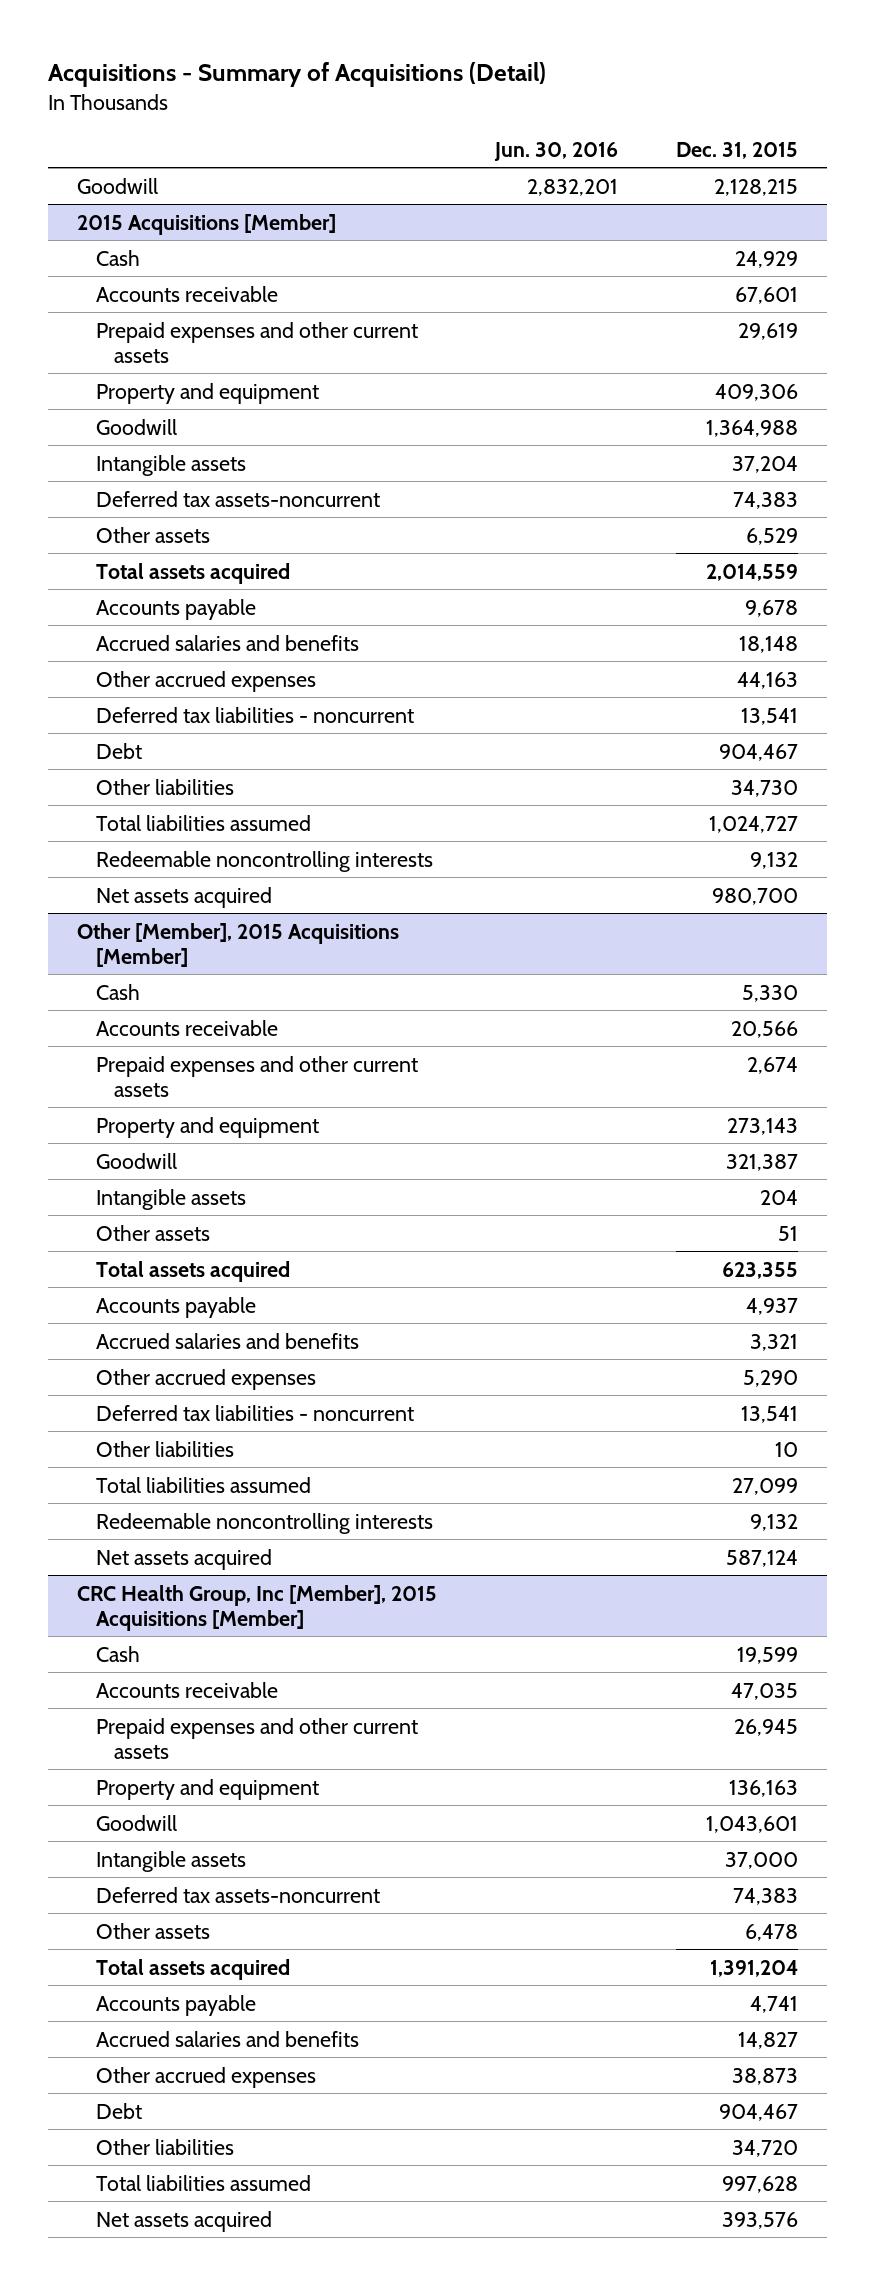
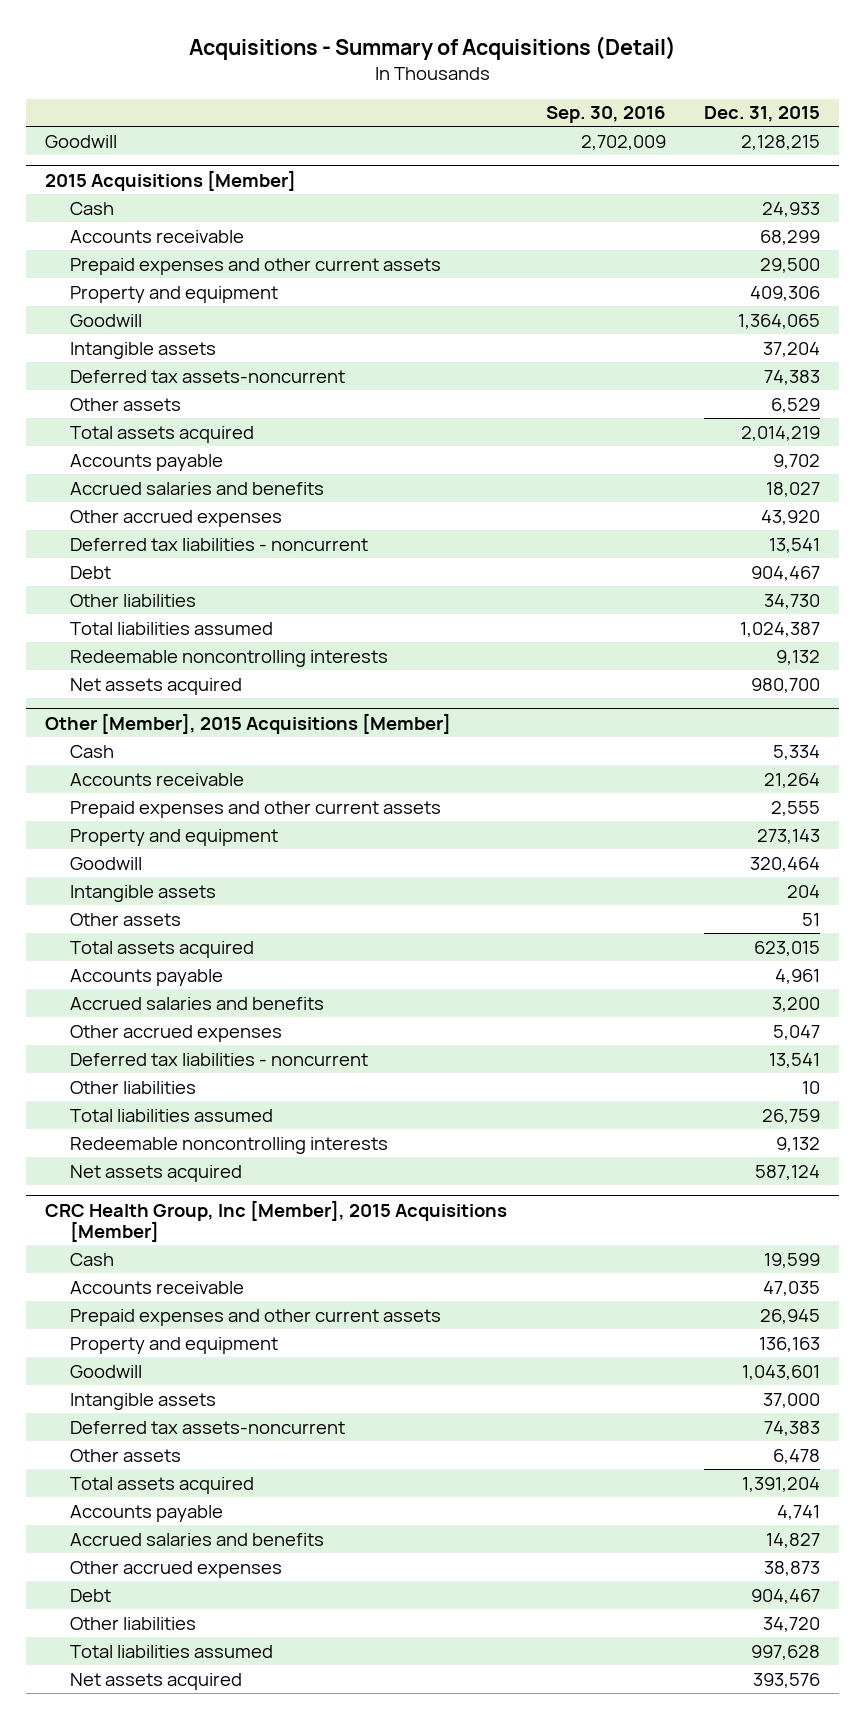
[494,141,619,161] Jun. 30, 2016 -> none
none -> [545,106,666,124] Sep. 30, 2016
[735,250,799,268] 24,929 -> [762,201,821,217] 24,933
[735,286,799,304] 67,601 -> [760,229,821,245] 68,299
[738,322,799,340] 29,619 -> [760,257,821,273] 29,500
[706,419,799,437] 1,364,988 -> [738,313,821,329] 1,364,065
[706,563,799,581] 2,014,559 -> [741,425,821,441] 2,014,219
[745,599,799,617] 9,678 -> [773,453,821,469] 9,702
[739,635,799,653] 18,148 -> [766,481,821,497] 18,027
[737,671,799,689] 44,163 -> [761,509,821,525] 43,920
[709,815,799,833] 1,024,727 -> [740,621,821,637] 1,024,387
[742,984,799,1002] 5,330 -> [773,744,821,760] 5,334
[731,1020,799,1038] 20,566 -> [764,772,821,788] 21,264
[747,1056,799,1074] 2,674 -> [771,800,821,816] 2,555
[726,1153,799,1171] 321,387 -> [750,856,821,872] 320,464
[722,1261,799,1279] 623,355 -> [754,940,821,956] 623,015
[746,1297,799,1315] 4,937 -> [775,968,821,984] 4,961
[750,1333,799,1351] 3,321 -> [772,996,821,1012] 3,200
[743,1369,799,1387] 5,290 -> [773,1024,821,1040] 5,047
[732,1477,799,1495] 27,099 -> [762,1108,821,1124] 26,759

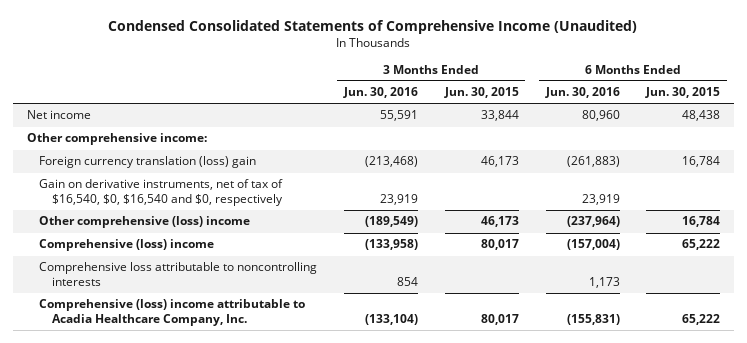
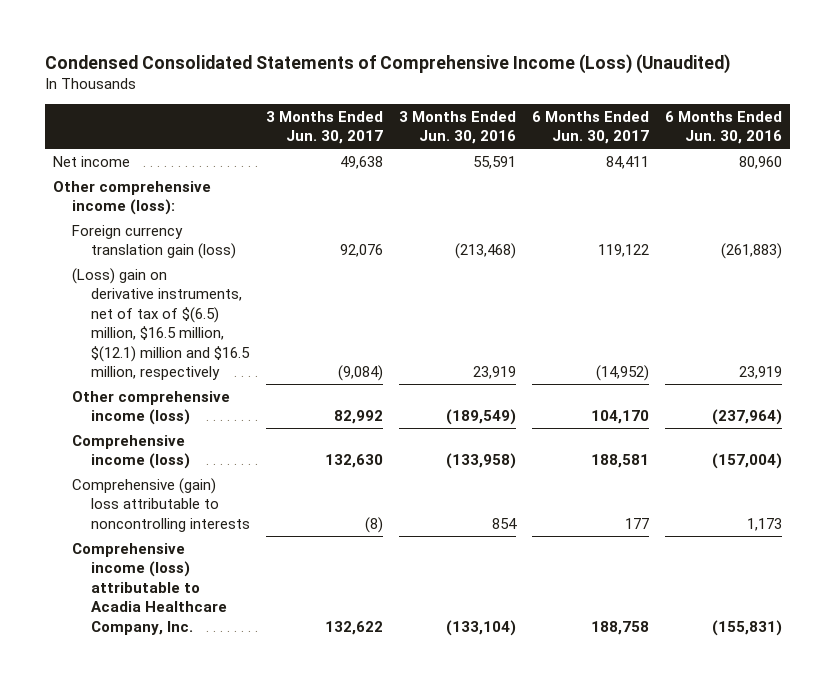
[108,20,638,35] Condensed Consolidated Statements of Comprehensive Income (Unaudited) -> [45,53,731,74] Condensed Consolidated Statements of Comprehensive Income (Loss) (Unaudited)
[443,87,519,99] Jun. 30, 2015 -> none
[645,87,721,99] Jun. 30, 2015 -> none
none -> [265,110,383,145] 3 Months Ended Jun. 30, 2017
none -> [532,110,650,145] 6 Months Ended Jun. 30, 2017
[26,133,207,146] Other comprehensive income: -> [53,180,212,216] Other comprehensive income (loss):
[39,156,257,169] Foreign currency translation (loss) gain -> [72,224,236,260] Foreign currency translation gain (loss)
[39,179,284,206] Gain on derivative instruments, net of tax of $16,540, $0, $16,540 and $0, respectively -> [72,267,250,381] (Loss) gain on derivative instruments, net of tax of $(6.5) million, $16.5 million, $(12.1) million and $16.5 million, respectively
[39,216,251,229] Other comprehensive (loss) income -> [72,390,231,426] Other comprehensive income (loss)
[39,239,215,252] Comprehensive (loss) income -> [72,434,190,470] Comprehensive income (loss)
[39,262,318,286] Comprehensive loss attributable to noncontrolling interests -> [72,477,250,532] Comprehensive (gain) loss attributable to noncontrolling interests
[39,299,306,326] Comprehensive (loss) income attributable to Acadia Healthcare Company, Inc. -> [72,542,227,635] Comprehensive income (loss) attributable to Acadia Healthcare Company, Inc.

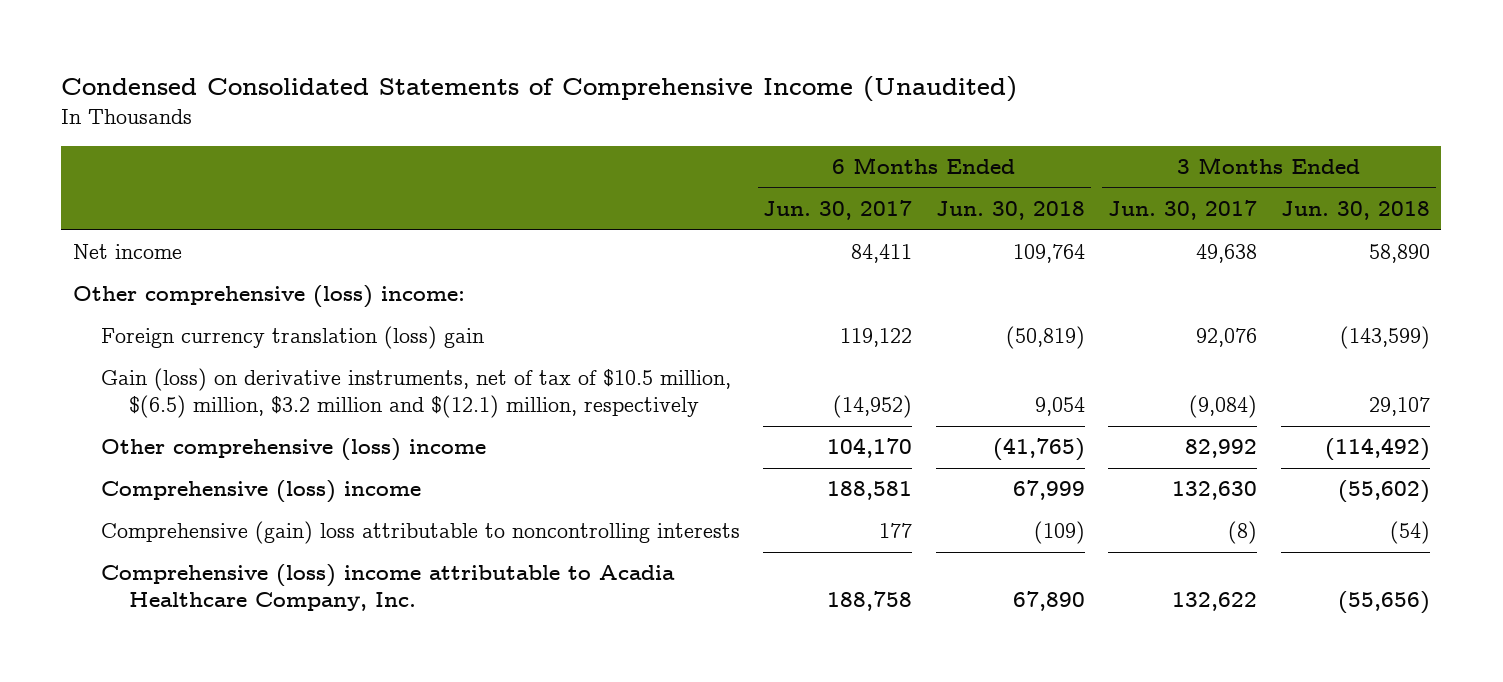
[45,53,731,74] Condensed Consolidated Statements of Comprehensive Income (Loss) (Unaudited) -> [61,75,1018,102] Condensed Consolidated Statements of Comprehensive Income (Unaudited)
[399,110,517,145] 3 Months Ended Jun. 30, 2016 -> none
[665,110,783,145] 6 Months Ended Jun. 30, 2016 -> none
none -> [935,201,1085,221] Jun. 30, 2018
none -> [1280,201,1430,221] Jun. 30, 2018
[53,180,212,216] Other comprehensive income (loss): -> [73,285,466,309] Other comprehensive (loss) income:
[72,224,236,260] Foreign currency translation gain (loss) -> [101,326,485,350] Foreign currency translation (loss) gain
[72,267,250,381] (Loss) gain on derivative instruments, net of tax of $(6.5) million, $16.5 million, $(12.1) million and $16.5 million, respectively -> [101,368,732,419] Gain (loss) on derivative instruments, net of tax of $10.5 million, $(6.5) million, $3.2 million and $(12.1) million, respectively
[72,390,231,426] Other comprehensive income (loss) -> [101,438,487,462] Other comprehensive (loss) income
[72,434,190,470] Comprehensive income (loss) -> [101,480,422,504] Comprehensive (loss) income
[72,542,227,635] Comprehensive income (loss) attributable to Acadia Healthcare Company, Inc. -> [101,564,676,612] Comprehensive (loss) income attributable to Acadia Healthcare Company, Inc.

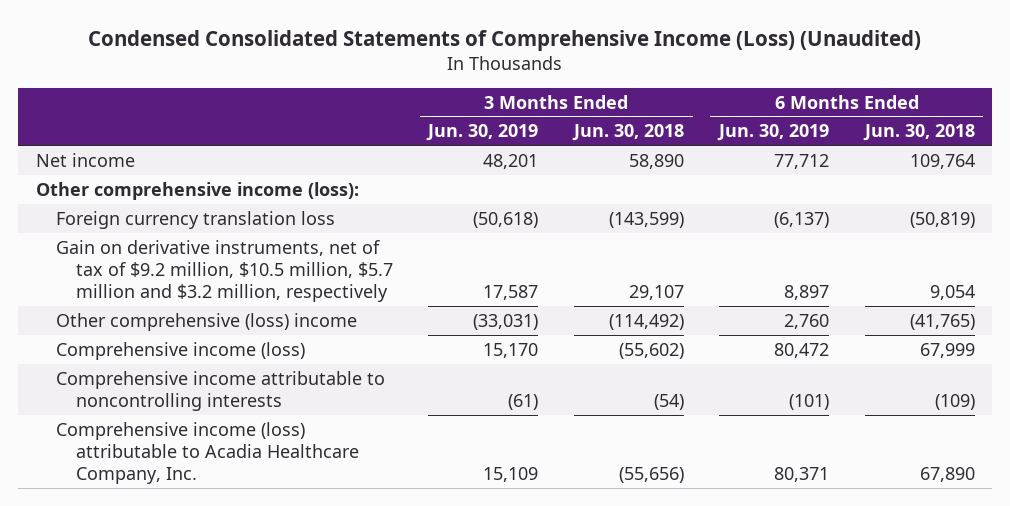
[61,75,1018,102] Condensed Consolidated Statements of Comprehensive Income (Unaudited) -> [88,29,922,51] Condensed Consolidated Statements of Comprehensive Income (Loss) (Unaudited)
[763,200,913,221] Jun. 30, 2017 -> none
[1108,200,1258,221] Jun. 30, 2017 -> none
none -> [426,124,539,142] Jun. 30, 2019
none -> [717,124,830,142] Jun. 30, 2019
[73,285,466,309] Other comprehensive (loss) income: -> [35,181,359,200] Other comprehensive income (loss):
[101,326,485,350] Foreign currency translation (loss) gain -> [55,210,335,229] Foreign currency translation loss
[101,368,732,419] Gain (loss) on derivative instruments, net of tax of $10.5 million, $(6.5) million, $3.2 million and $(12.1) million, respectively -> [55,239,394,303] Gain on derivative instruments, net of tax of $9.2 million, $10.5 million, $5.7 million and $3.2 million, respectively
[101,480,422,504] Comprehensive (loss) income -> [55,341,305,360] Comprehensive income (loss)
[101,521,741,545] Comprehensive (gain) loss attributable to noncontrolling interests -> [55,370,385,411] Comprehensive income attributable to noncontrolling interests
[101,564,676,612] Comprehensive (loss) income attributable to Acadia Healthcare Company, Inc. -> [55,421,360,485] Comprehensive income (loss) attributable to Acadia Healthcare Company, Inc.

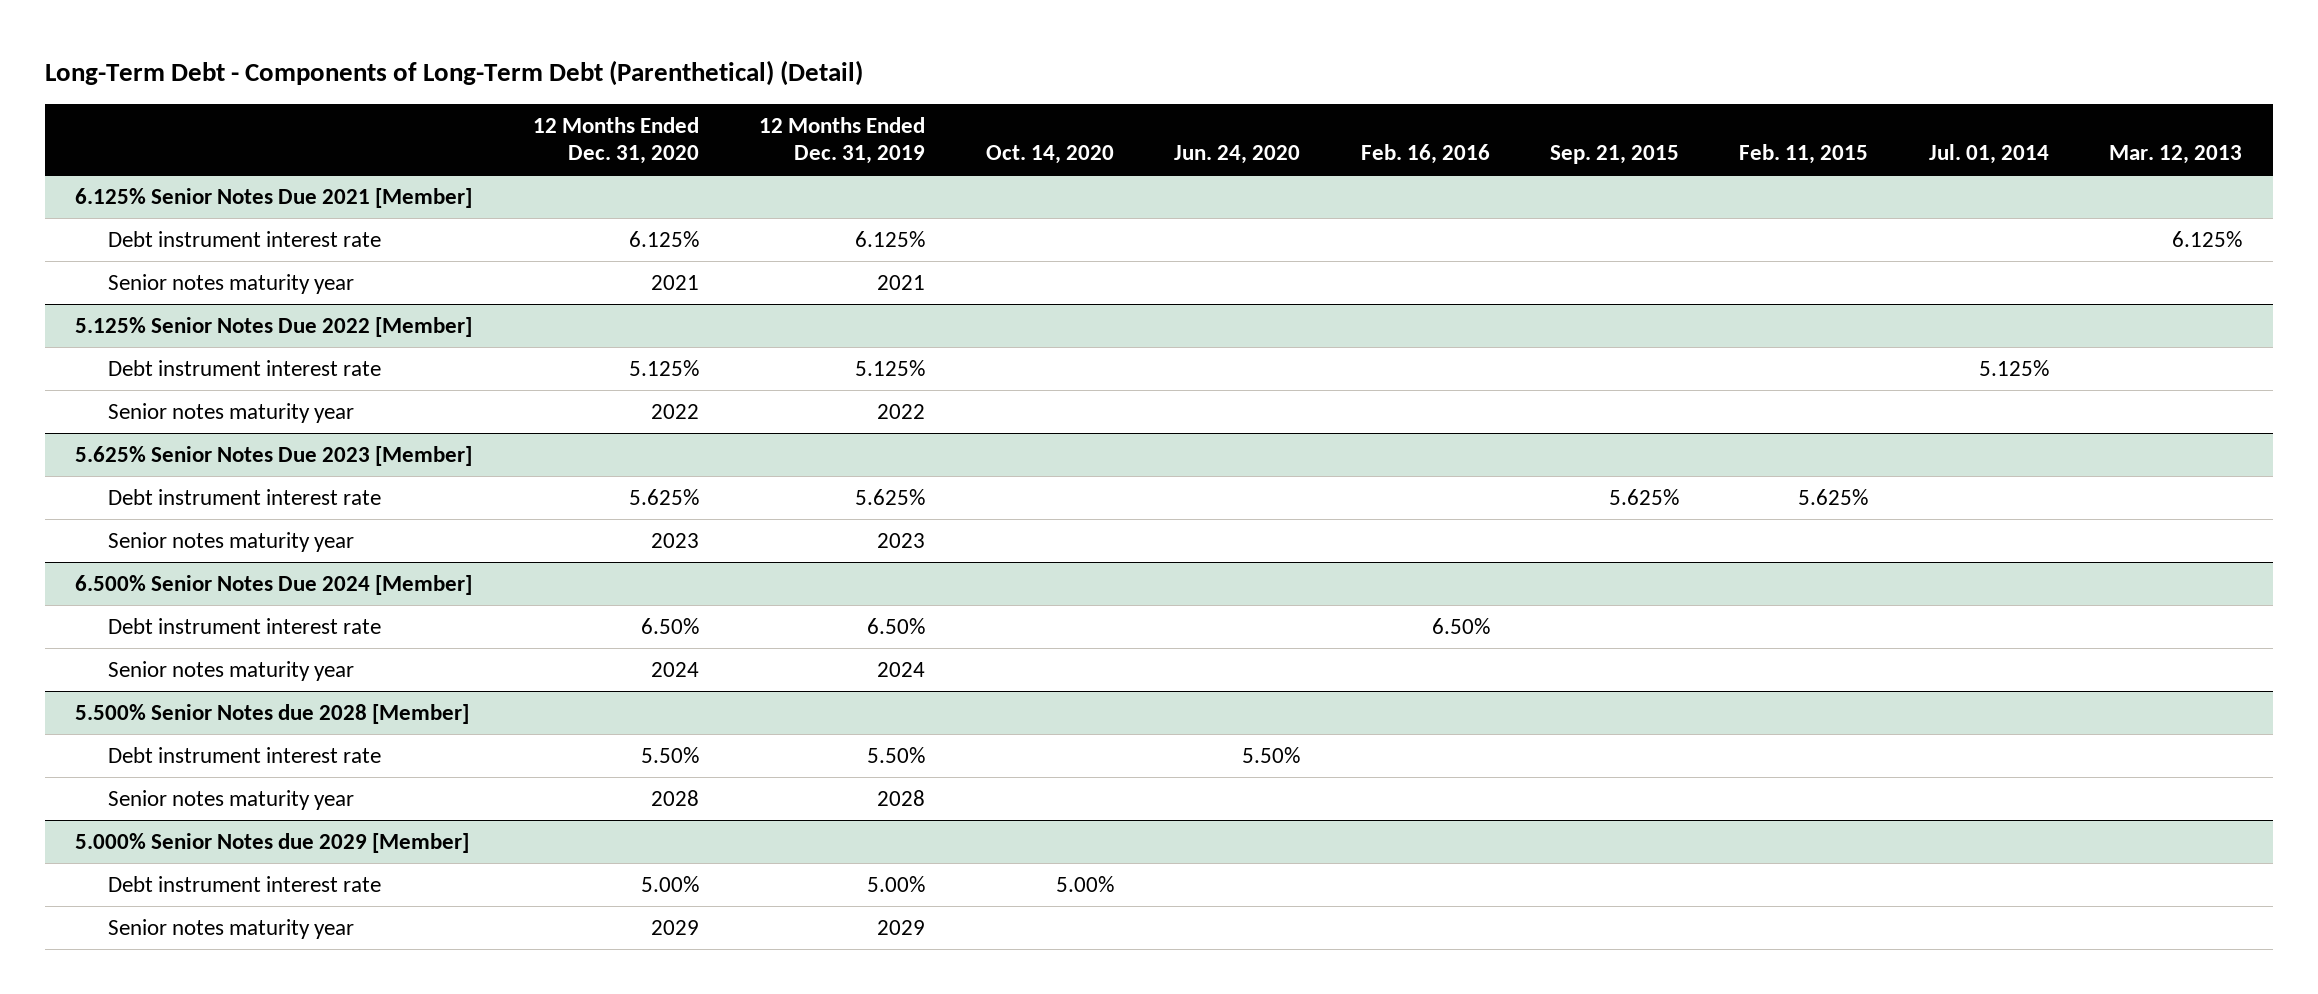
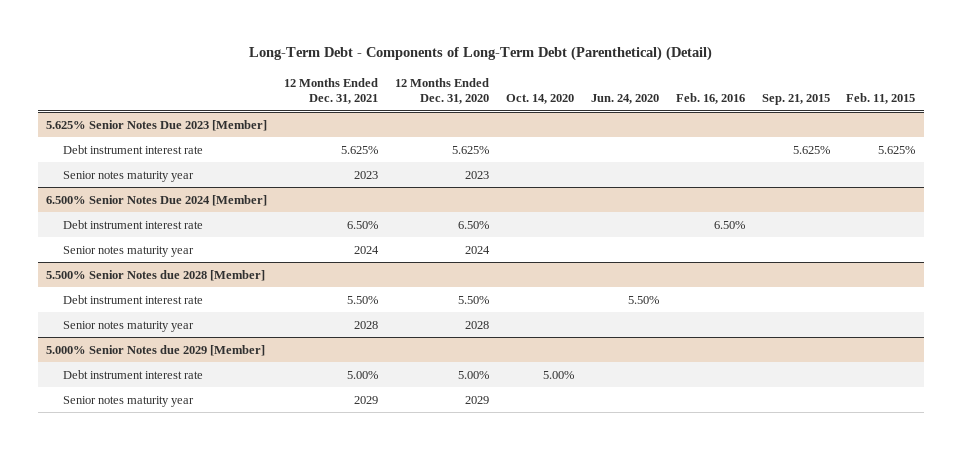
[759,116,926,164] 12 Months Ended Dec. 31, 2019 -> none
[1928,143,2049,164] Jul. 01, 2014 -> none
[2109,144,2243,164] Mar. 12, 2013 -> none
none -> [283,77,378,105] 12 Months Ended Dec. 31, 2021
[75,188,473,209] 6.125% Senior Notes Due 2021 [Member] -> none
[107,231,381,248] Debt instrument interest rate -> none
[107,274,354,295] Senior notes maturity year -> none
[75,317,473,338] 5.125% Senior Notes Due 2022 [Member] -> none
[107,360,381,377] Debt instrument interest rate -> none
[107,403,354,424] Senior notes maturity year -> none

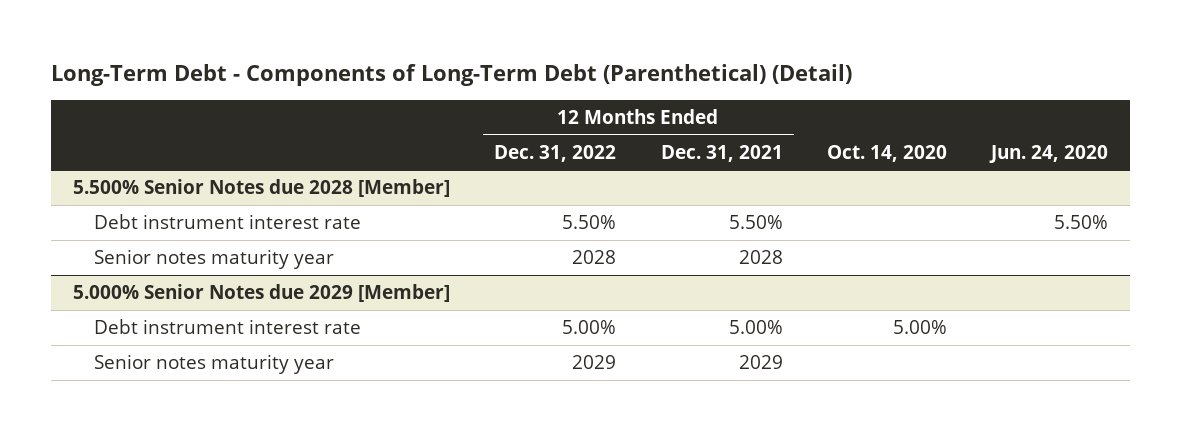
[394,77,489,105] 12 Months Ended Dec. 31, 2020 -> none
[675,93,745,105] Feb. 16, 2016 -> none
[761,94,830,106] Sep. 21, 2015 -> none
[846,93,916,105] Feb. 11, 2015 -> none
none -> [494,144,617,162] Dec. 31, 2022
[46,119,268,131] 5.625% Senior Notes Due 2023 [Member] -> none
[62,144,203,154] Debt instrument interest rate -> none
[62,170,194,182] Senior notes maturity year -> none
[46,194,268,206] 6.500% Senior Notes Due 2024 [Member] -> none
[62,219,203,229] Debt instrument interest rate -> none
[62,245,194,257] Senior notes maturity year -> none

